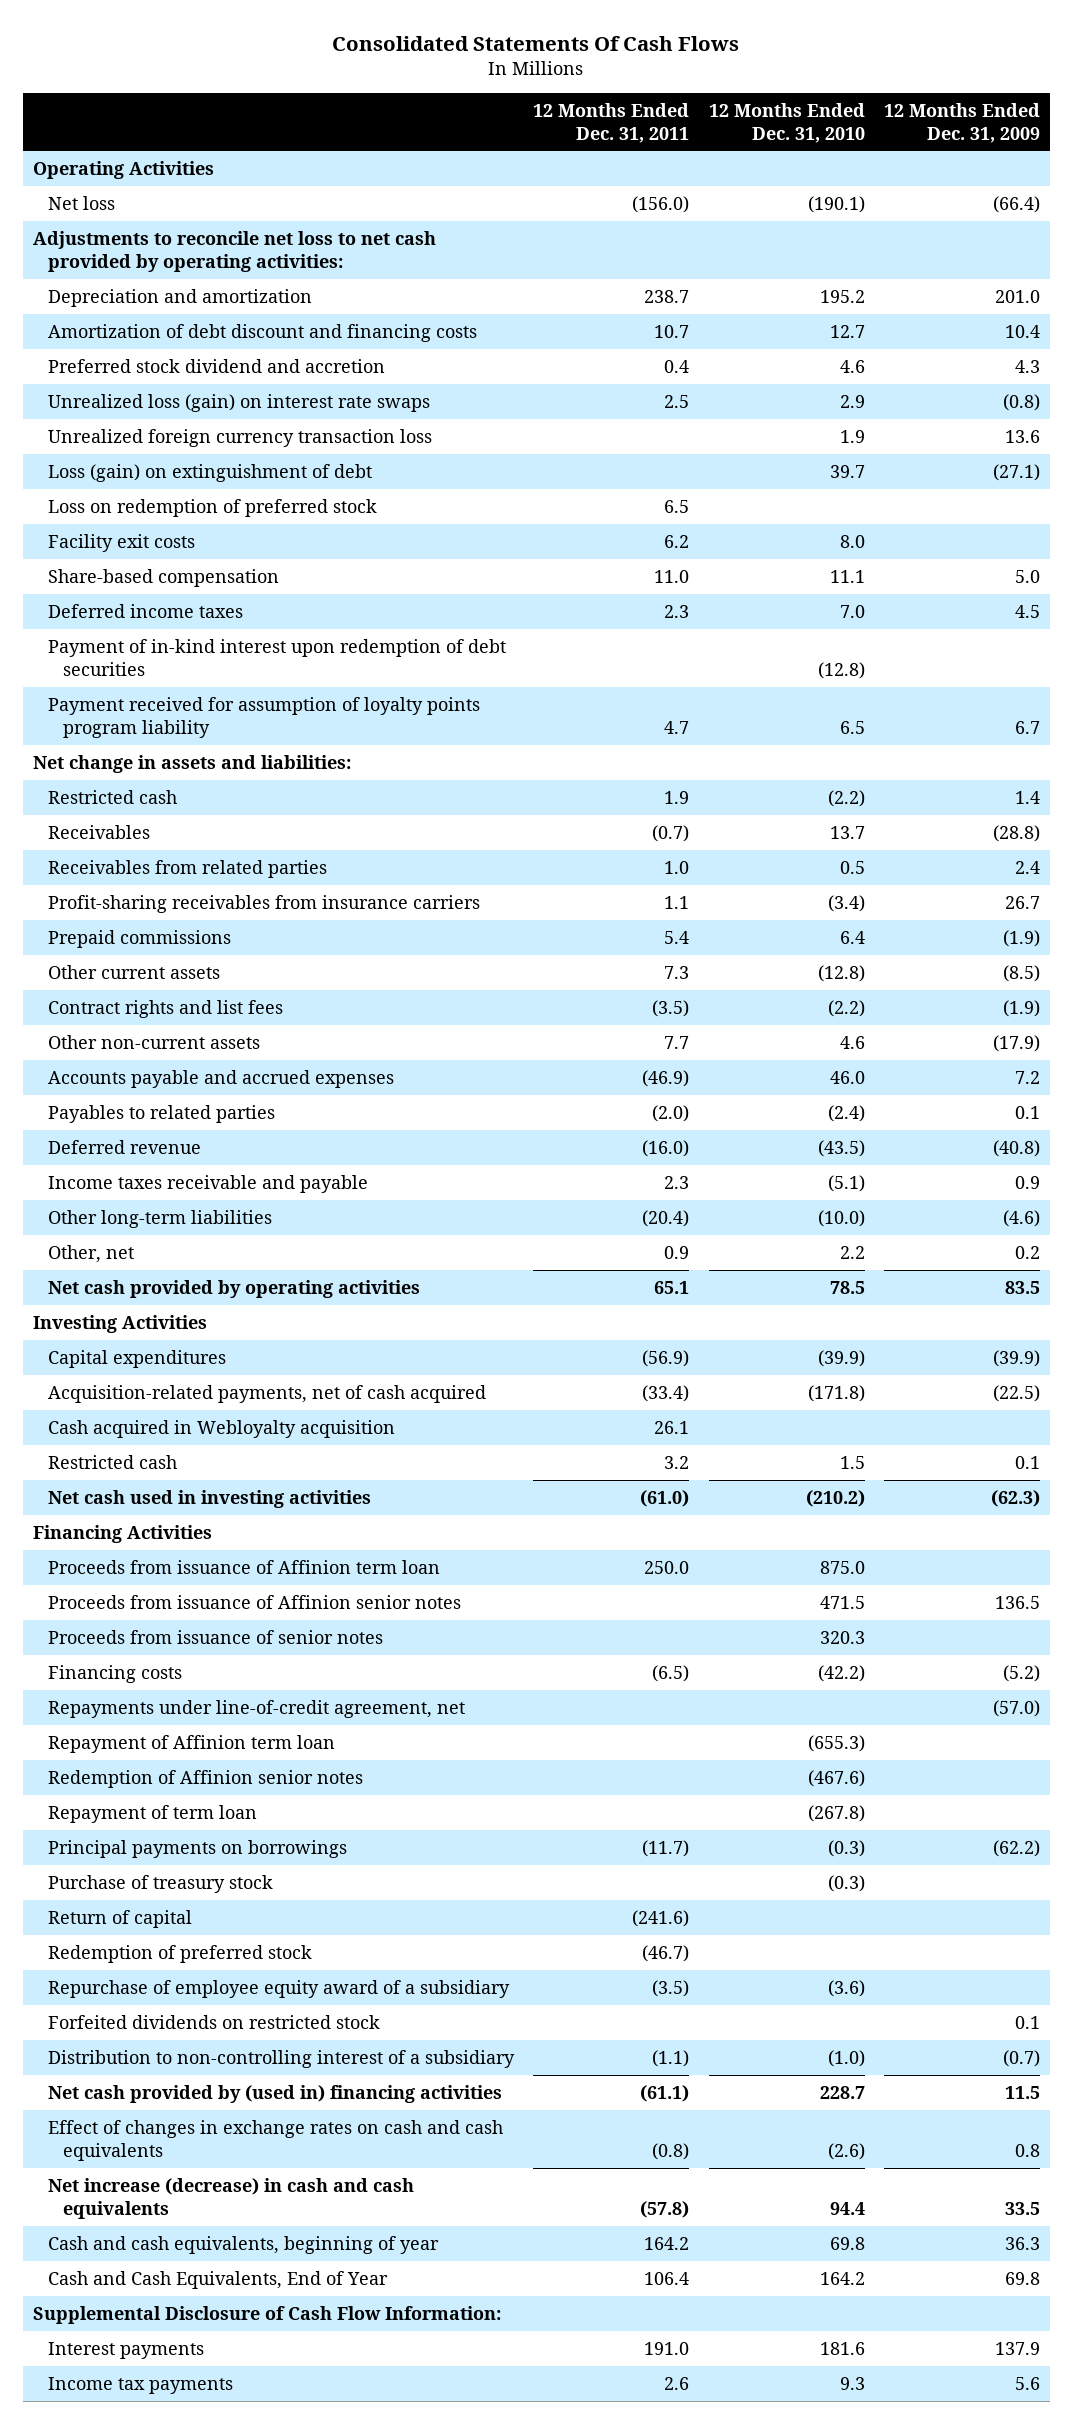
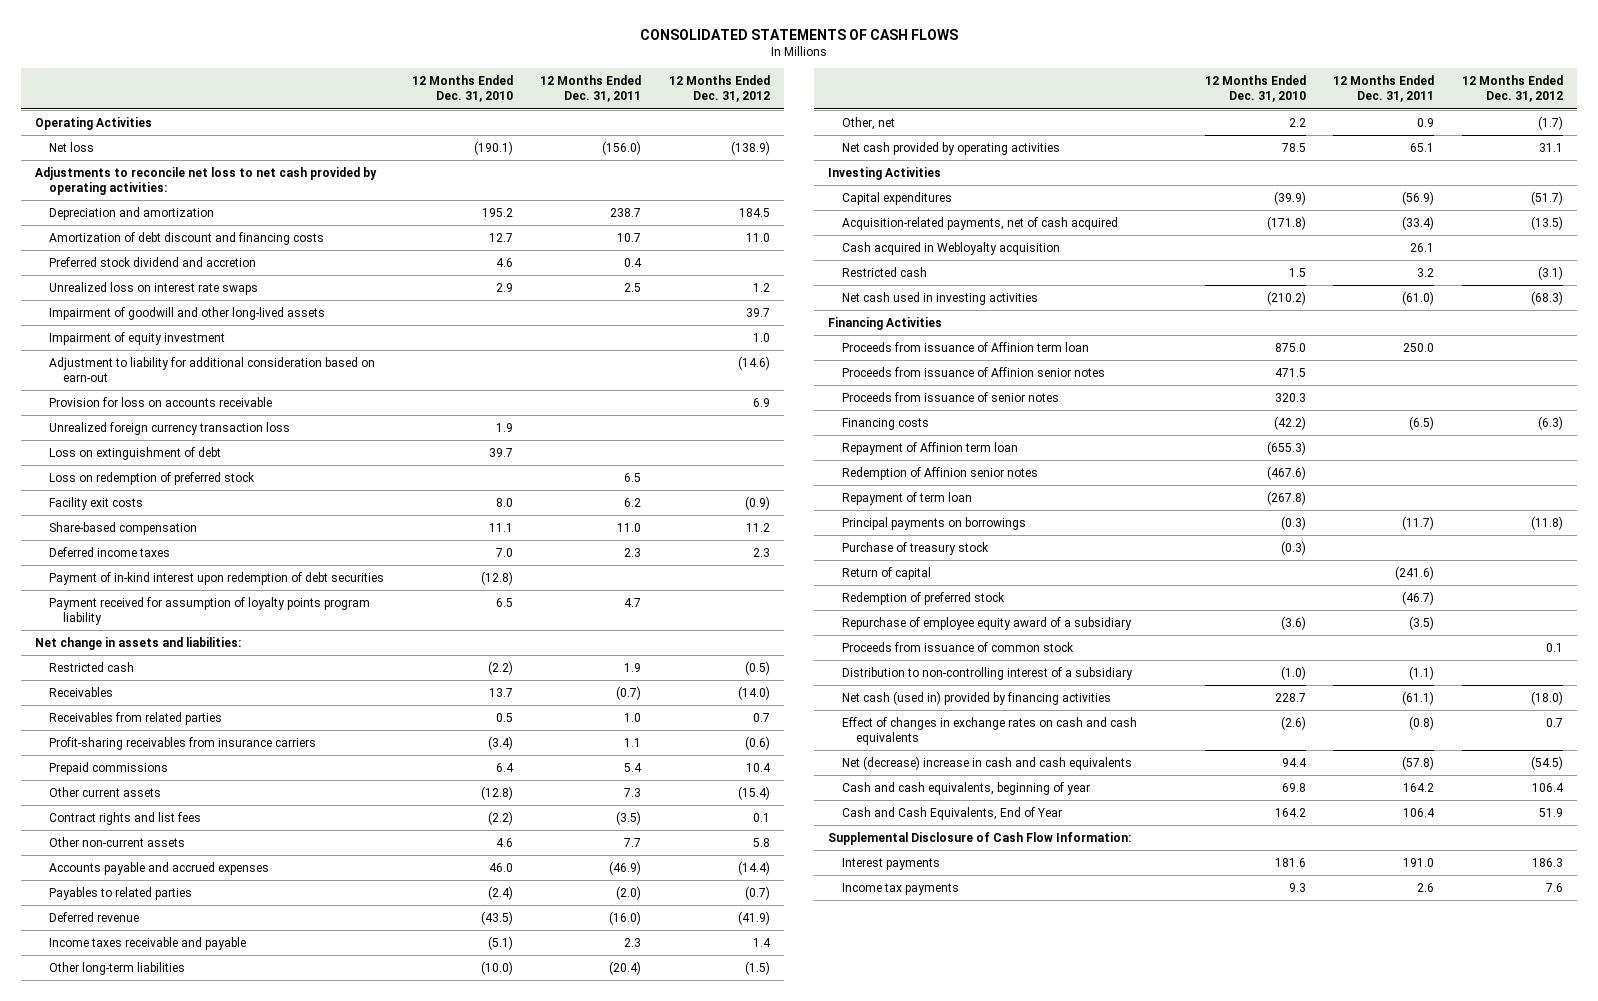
[332,35,740,51] Consolidated Statements Of Cash Flows -> [639,28,958,40] CONSOLIDATED STATEMENTS OF CASH FLOWS
[884,102,1041,143] 12 Months Ended Dec. 31, 2009 -> none
none -> [668,74,770,103] 12 Months Ended Dec. 31, 2012
[47,393,430,412] Unrealized loss (gain) on interest rate swaps -> [48,281,258,295] Unrealized loss on interest rate swaps
none -> [48,306,325,320] Impairment of goodwill and other long-lived assets
none -> [48,331,225,345] Impairment of equity investment
none -> [48,356,375,383] Adjustment to liability for additional consideration based on earn-out
none -> [48,396,272,407] Provision for loss on accounts receivable
[47,463,372,482] Loss (gain) on extinguishment of debt -> [48,446,221,460] Loss on extinguishment of debt
[47,1699,465,1718] Repayments under line-of-credit agreement, net -> none
[47,2014,380,2029] Forfeited dividends on restricted stock -> none
none -> [841,641,1074,652] Proceeds from issuance of common stock
[47,2084,502,2103] Net cash provided by (used in) financing activities -> [841,690,1111,705] Net cash (used in) provided by financing activities
[47,2177,414,2219] Net increase (decrease) in cash and cash equivalents -> [841,755,1132,770] Net (decrease) increase in cash and cash equivalents

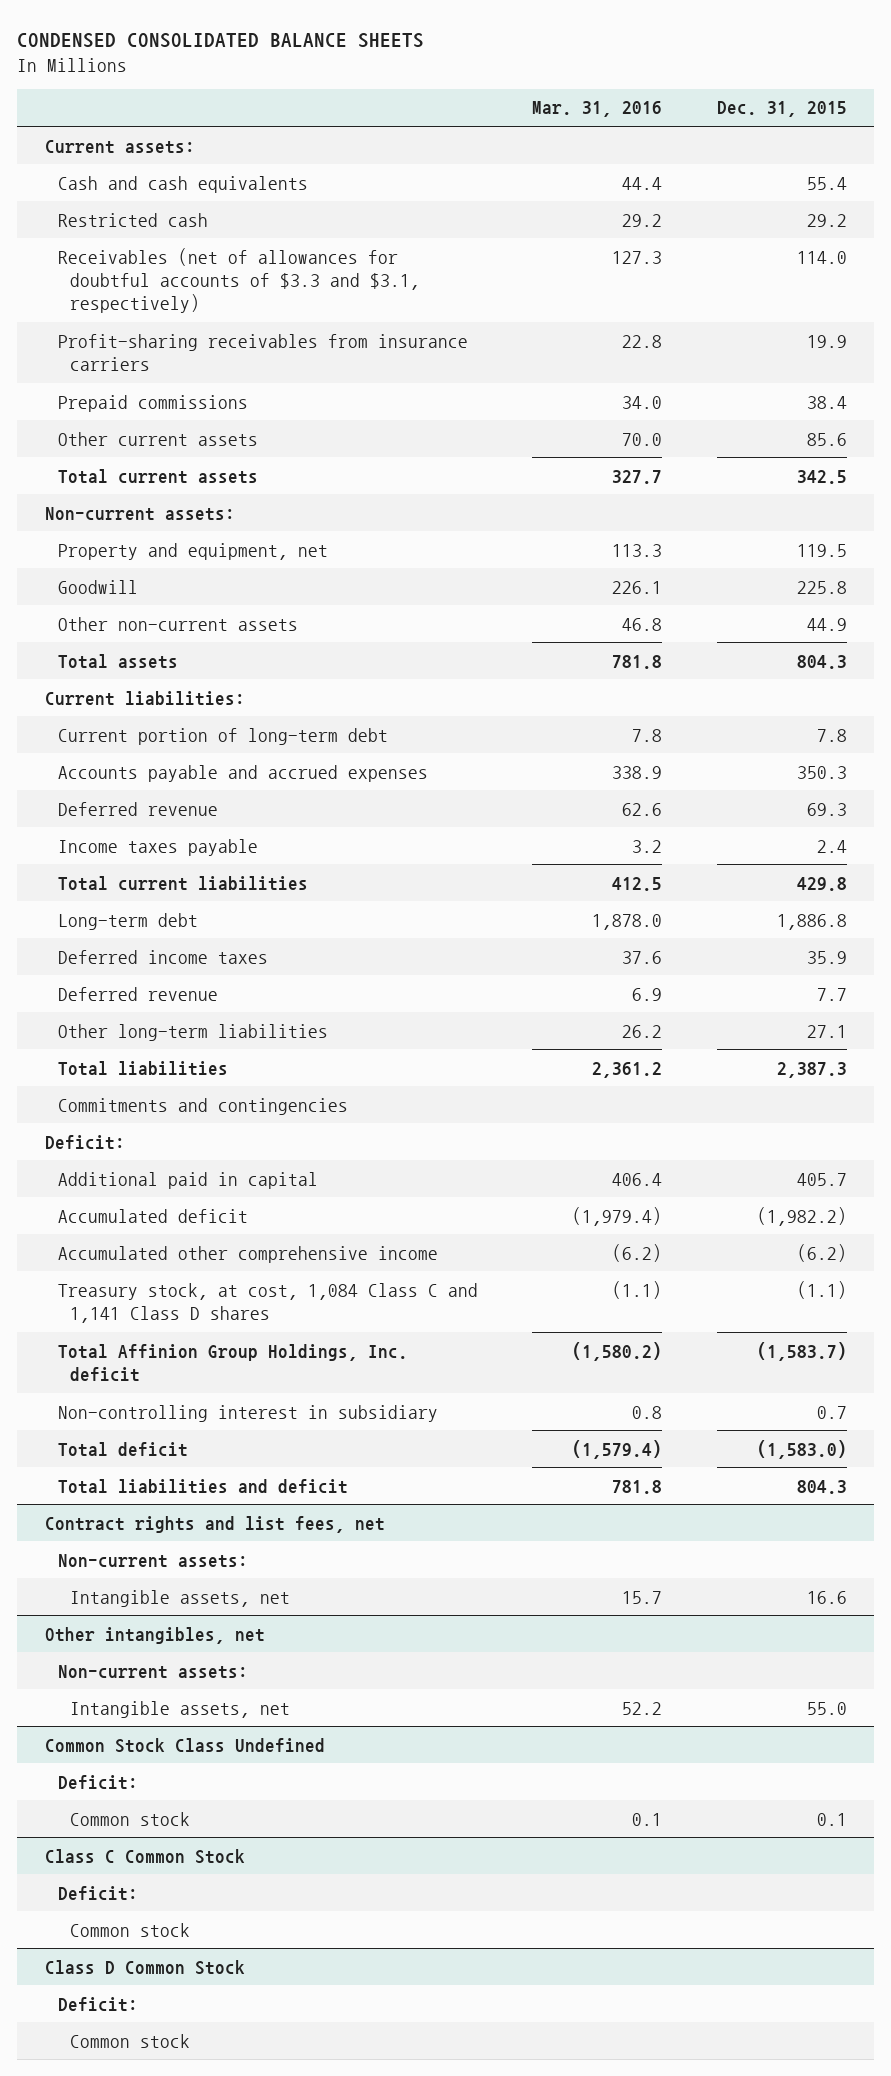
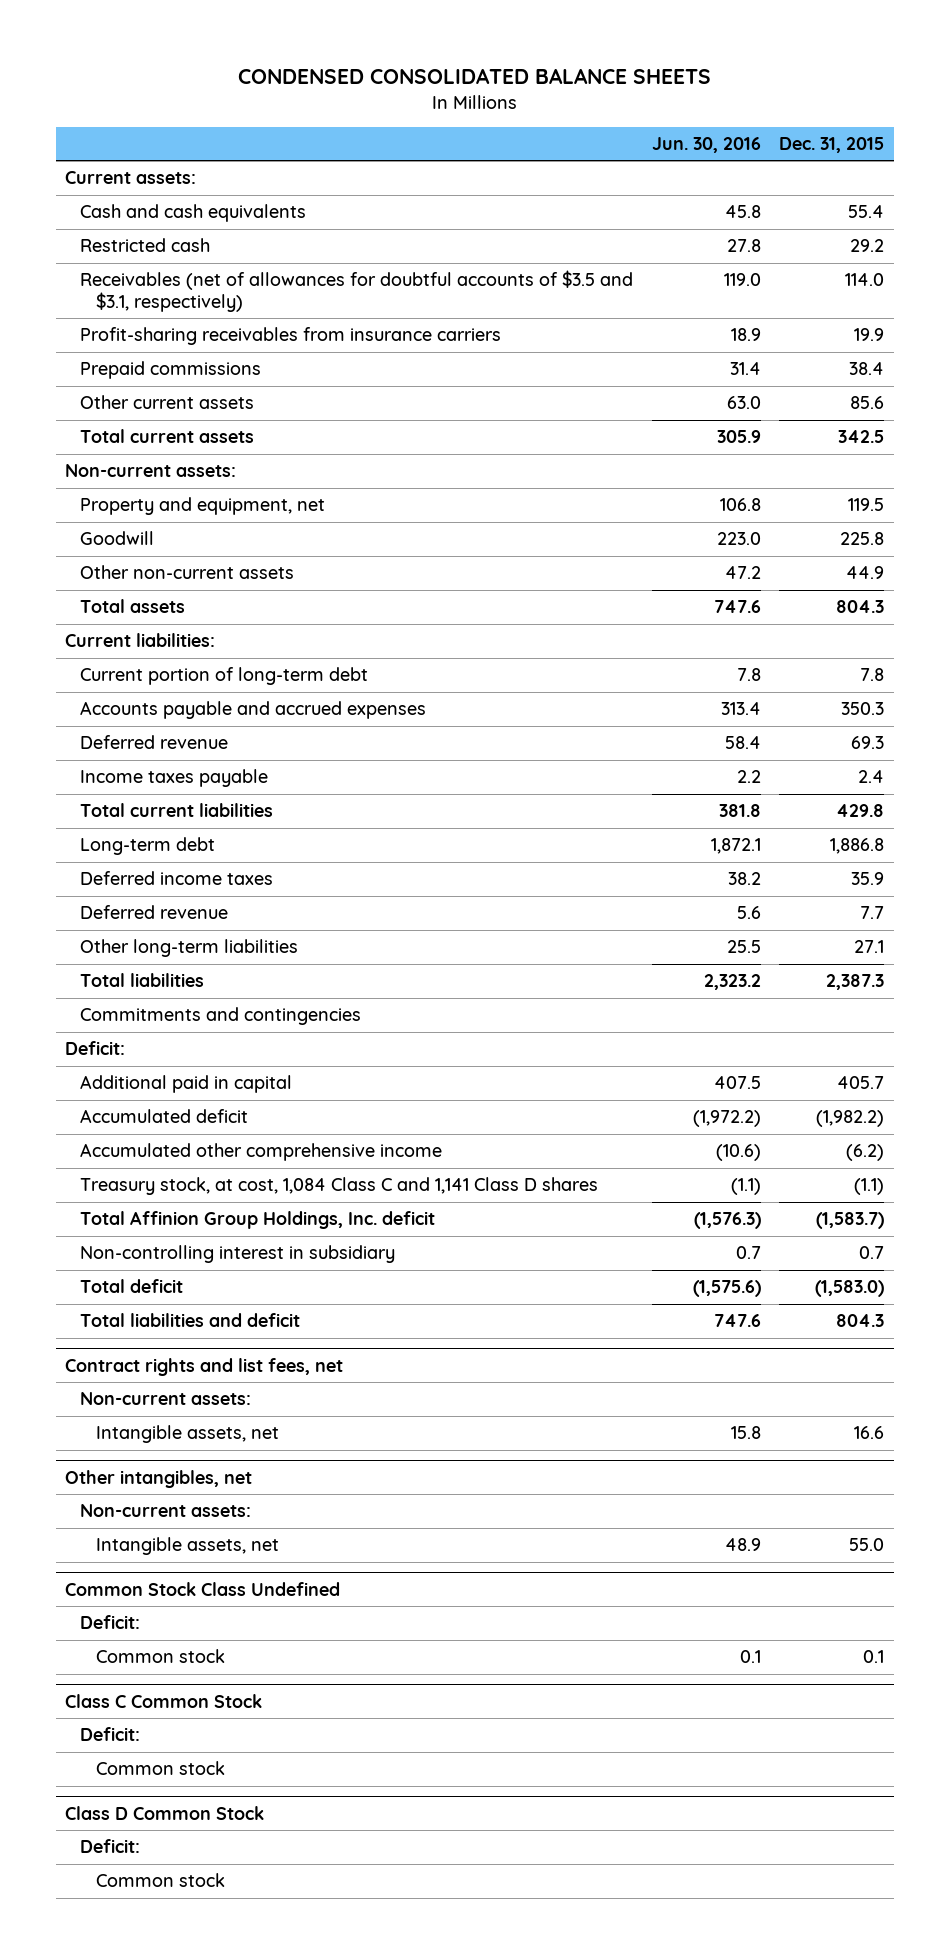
[532,101,663,118] Mar. 31, 2016 -> none
none -> [651,137,761,154] Jun. 30, 2016
[57,247,421,313] Receivables (net of allowances for doubtful accounts of $3.3 and $3.1, respectively) -> [80,270,634,312] Receivables (net of allowances for doubtful accounts of $3.5 and $3.1, respectively)

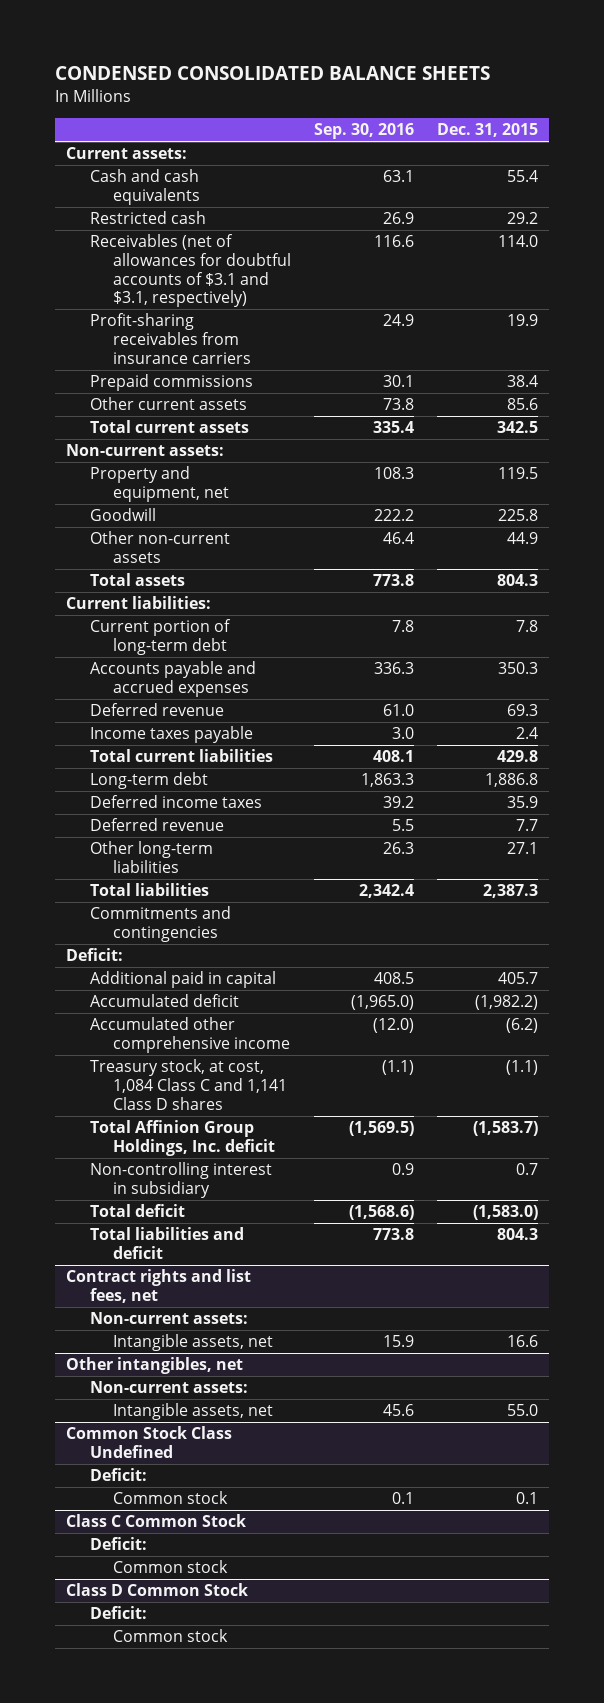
[651,137,761,154] Jun. 30, 2016 -> none
none -> [313,123,414,140] Sep. 30, 2016
[80,270,634,312] Receivables (net of allowances for doubtful accounts of $3.5 and $3.1, respectively) -> [89,234,292,308] Receivables (net of allowances for doubtful accounts of $3.1 and $3.1, respectively)

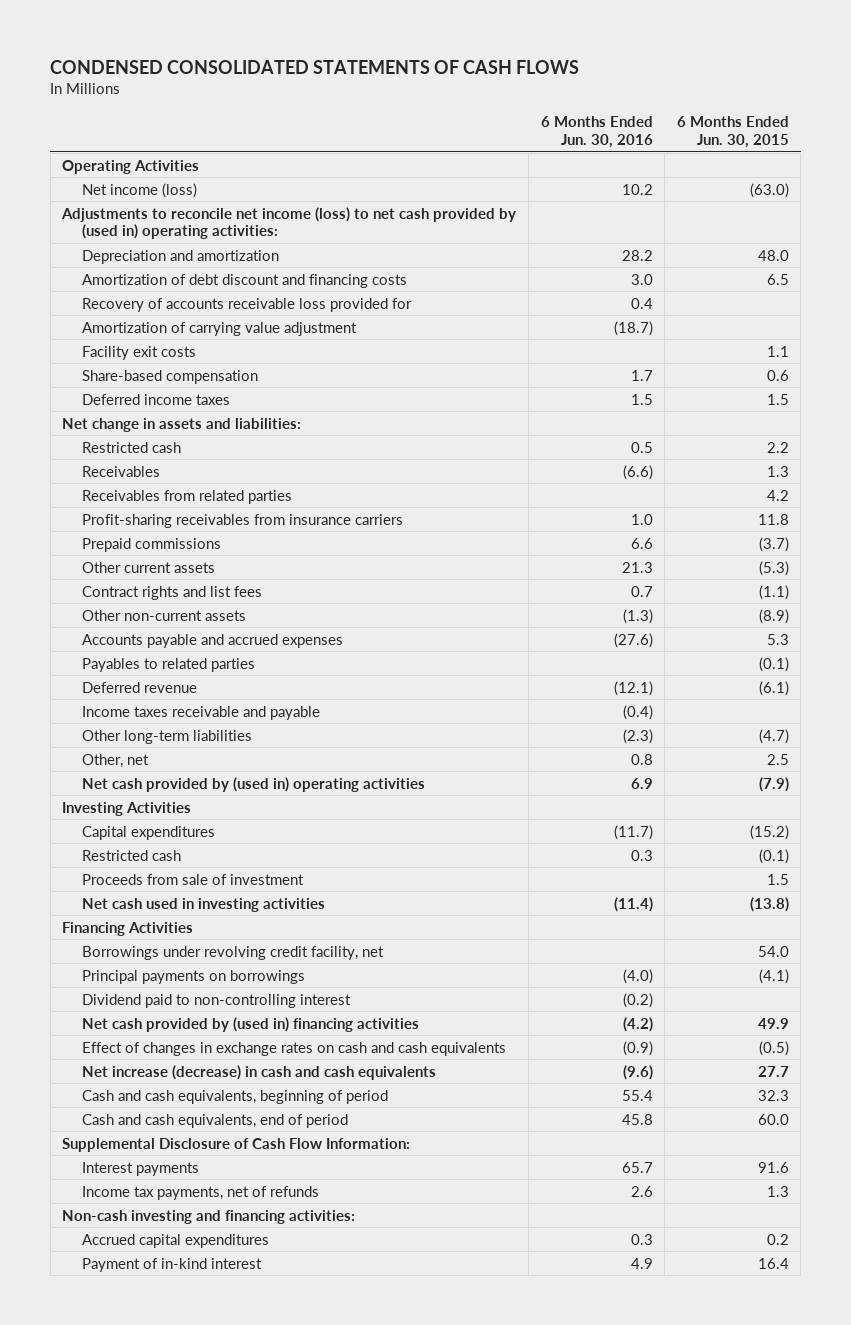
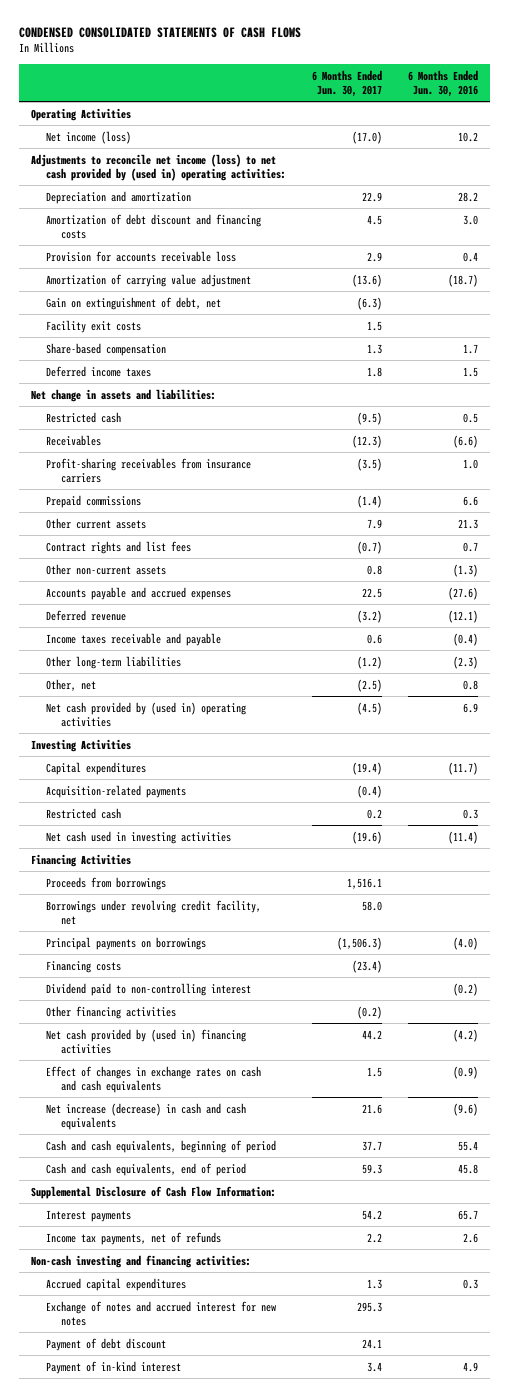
[676,116,789,148] 6 Months Ended Jun. 30, 2015 -> none
none -> [311,69,382,97] 6 Months Ended Jun. 30, 2017
[81,297,412,312] Recovery of accounts receivable loss provided for -> [46,250,237,262] Provision for accounts receivable loss
none -> [46,296,222,310] Gain on extinguishment of debt, net
[81,489,292,504] Receivables from related parties -> none
[81,657,255,672] Payables to related parties -> none
none -> [46,784,187,798] Acquisition-related payments
[81,873,304,885] Proceeds from sale of investment -> none
none -> [46,876,167,890] Proceeds from borrowings
none -> [46,960,122,973] Financing costs
none -> [46,1005,177,1019] Other financing activities
none -> [46,1300,277,1326] Exchange of notes and accrued interest for new notes
none -> [46,1337,167,1351] Payment of debt discount

